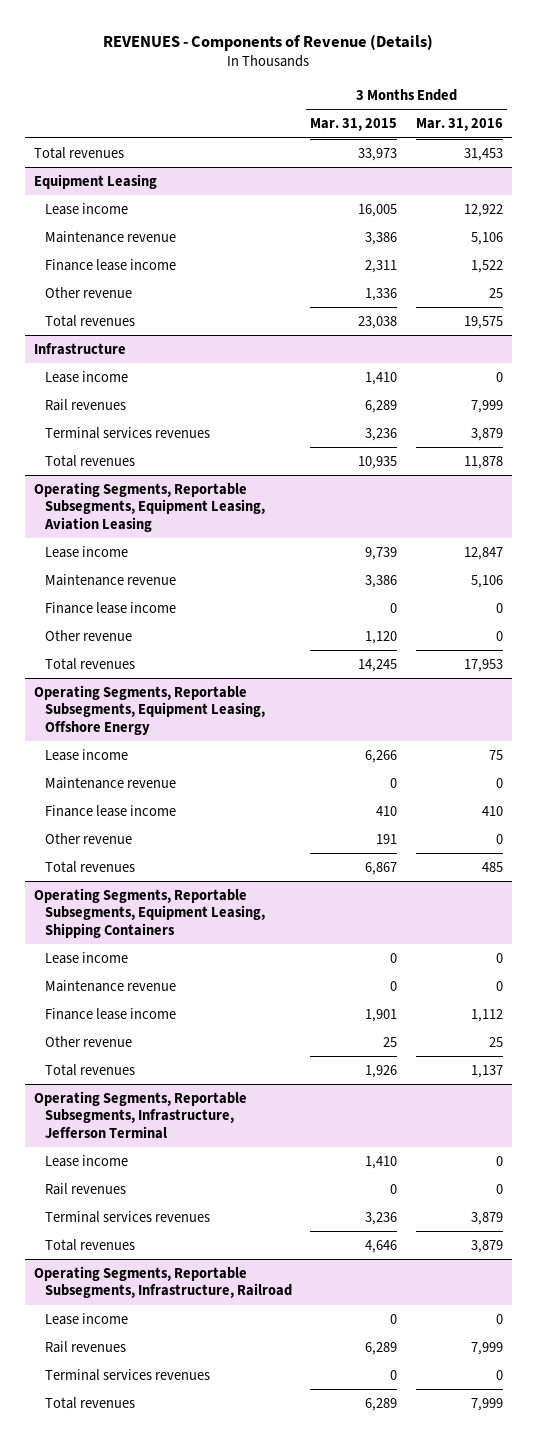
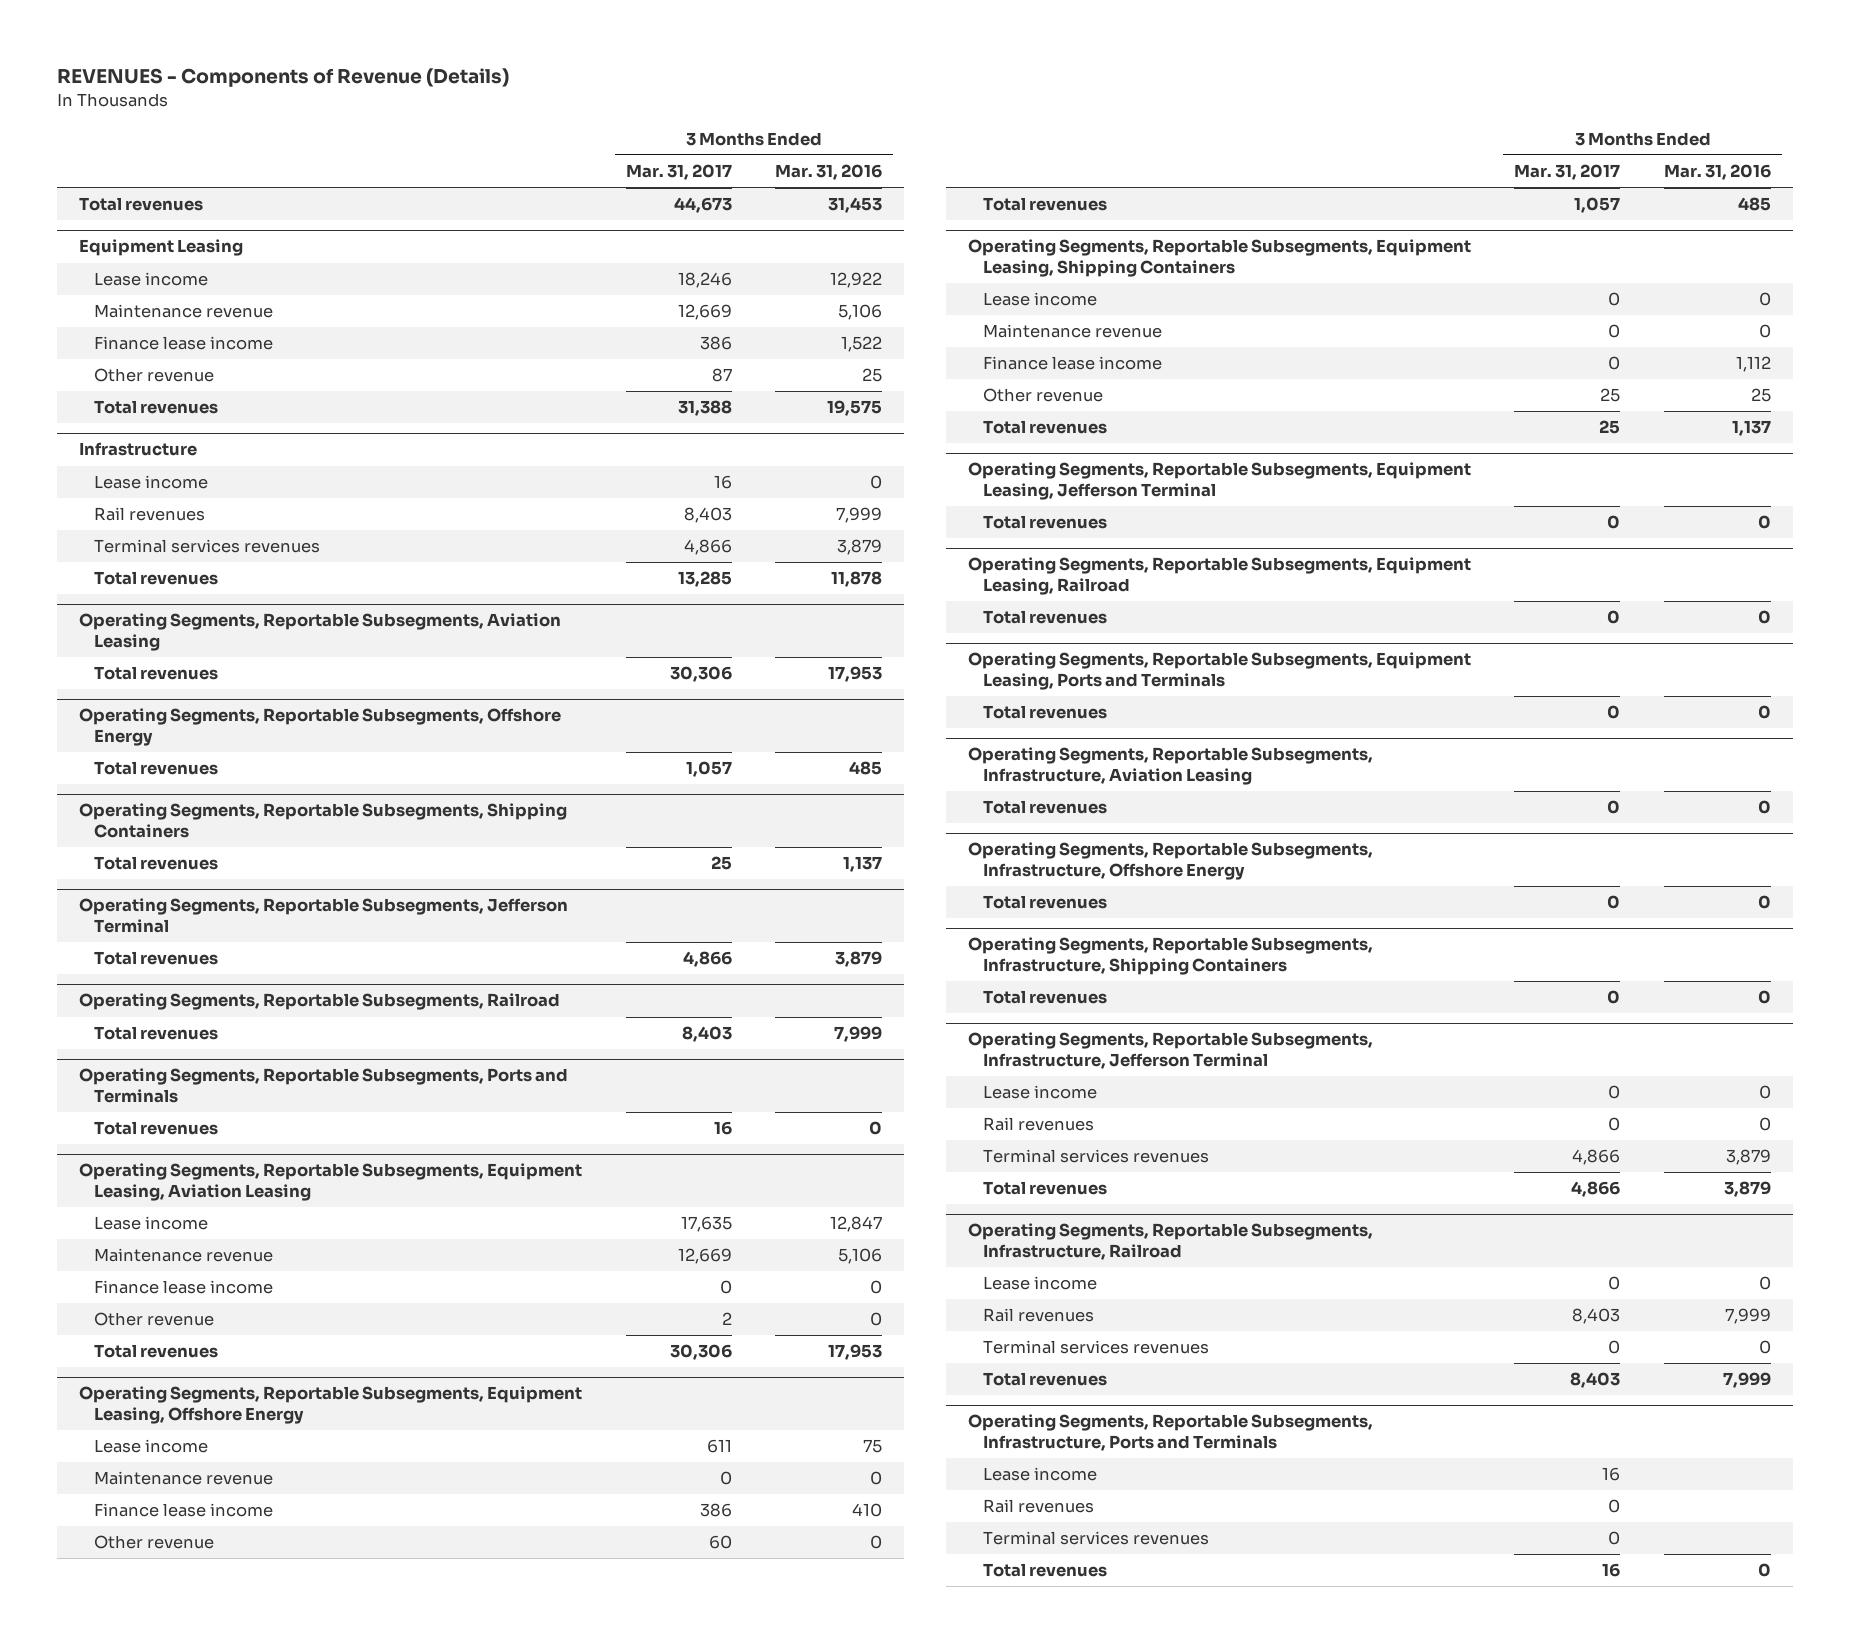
[310,118,398,132] Mar. 31, 2015 -> none
none -> [625,164,732,181] Mar. 31, 2017
none -> [78,613,561,651] Operating Segments, Reportable Subsegments, Aviation Leasing
none -> [94,666,219,681] Total revenues
none -> [78,708,561,746] Operating Segments, Reportable Subsegments, Offshore Energy
none -> [94,761,219,776] Total revenues
none -> [78,803,567,838] Operating Segments, Reportable Subsegments, Shipping Containers
none -> [94,856,219,871] Total revenues
none -> [78,898,568,933] Operating Segments, Reportable Subsegments, Jefferson Terminal
none -> [94,951,219,966] Total revenues
none -> [78,993,560,1011] Operating Segments, Reportable Subsegments, Railroad
none -> [94,1026,219,1041] Total revenues
none -> [78,1068,568,1103] Operating Segments, Reportable Subsegments, Ports and Terminals
none -> [94,1121,219,1136] Total revenues
none -> [967,462,1471,500] Operating Segments, Reportable Subsegments, Equipment Leasing, Jefferson Terminal
none -> [982,515,1107,530] Total revenues
none -> [967,557,1471,595] Operating Segments, Reportable Subsegments, Equipment Leasing, Railroad
none -> [982,610,1107,625] Total revenues
none -> [967,652,1471,690] Operating Segments, Reportable Subsegments, Equipment Leasing, Ports and Terminals
none -> [982,705,1107,720] Total revenues
none -> [967,747,1373,785] Operating Segments, Reportable Subsegments, Infrastructure, Aviation Leasing
none -> [982,800,1107,815] Total revenues
none -> [967,842,1373,880] Operating Segments, Reportable Subsegments, Infrastructure, Offshore Energy
none -> [982,895,1107,910] Total revenues
none -> [967,937,1373,975] Operating Segments, Reportable Subsegments, Infrastructure, Shipping Containers
none -> [982,990,1107,1005] Total revenues
none -> [967,1414,1373,1451] Operating Segments, Reportable Subsegments, Infrastructure, Ports and Terminals
none -> [982,1467,1097,1482] Lease income
none -> [982,1499,1094,1514] Rail revenues
none -> [982,1531,1209,1546] Terminal services revenues
none -> [982,1563,1107,1578] Total revenues

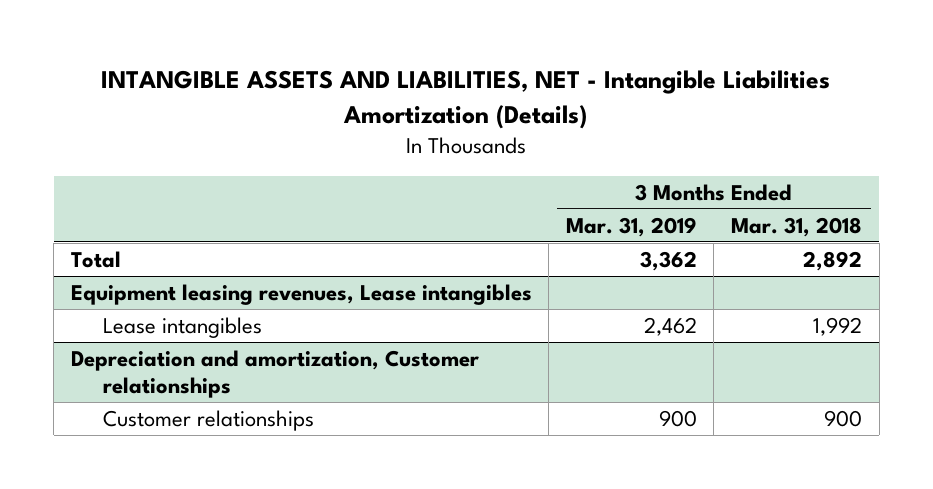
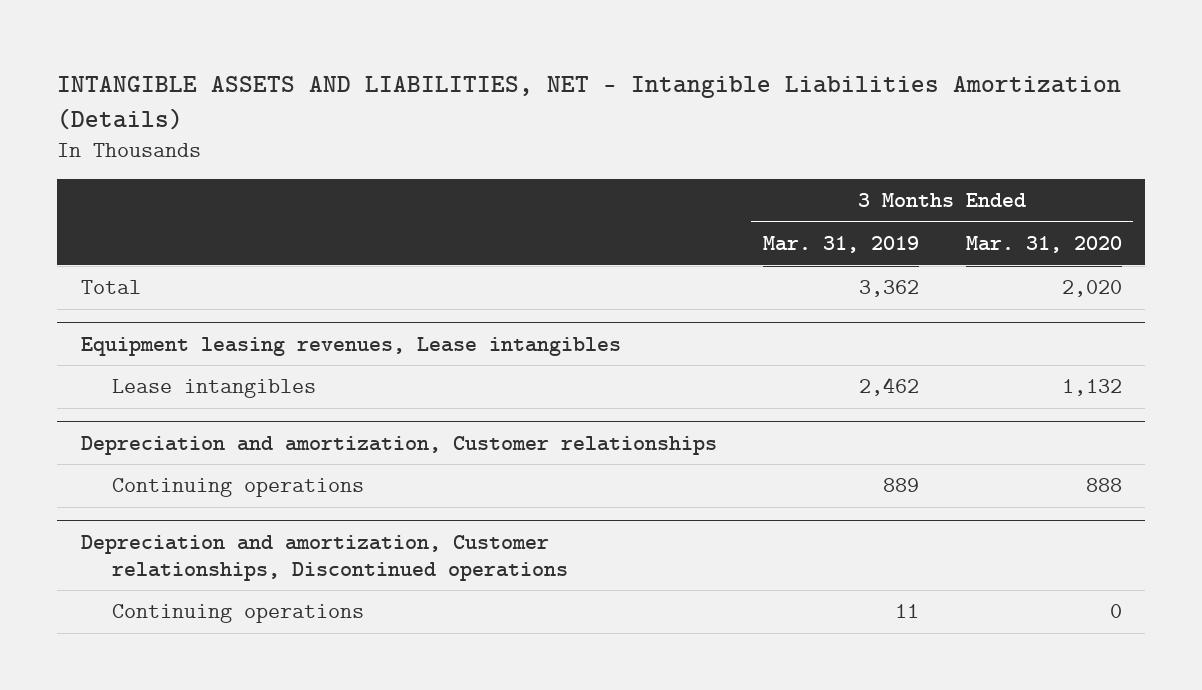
[731,216,863,237] Mar. 31, 2018 -> none
none -> [965,235,1122,253] Mar. 31, 2020
[103,409,315,431] Customer relationships -> none
none -> [111,478,364,498] Continuing operations
none -> [80,534,568,581] Depreciation and amortization, Customer relationships, Discontinued operations
none -> [111,604,364,624] Continuing operations

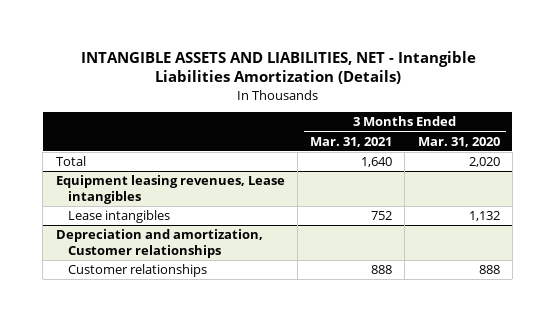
[763,235,920,253] Mar. 31, 2019 -> none
none -> [310,136,393,147] Mar. 31, 2021
[80,534,568,581] Depreciation and amortization, Customer relationships, Discontinued operations -> none
[111,604,364,624] Continuing operations -> none
[111,478,364,498] Continuing operations -> [67,264,207,278] Customer relationships

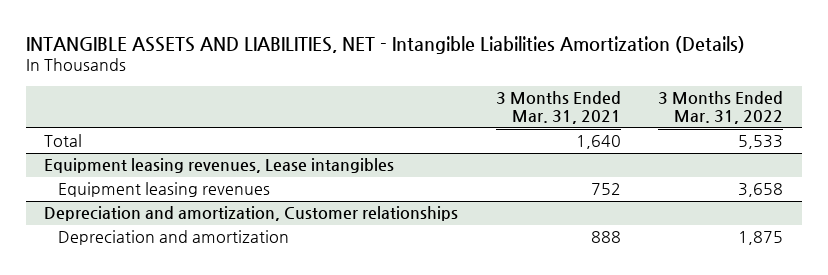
[417,136,500,147] Mar. 31, 2020 -> none
none -> [658,91,784,125] 3 Months Ended Mar. 31, 2022
[67,210,170,224] Lease intangibles -> [57,182,270,198] Equipment leasing revenues
[67,264,207,278] Customer relationships -> [57,230,289,246] Depreciation and amortization

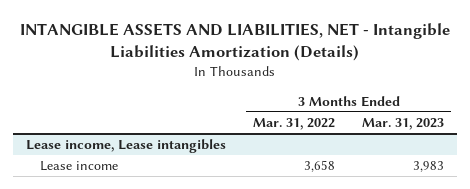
[495,91,621,125] 3 Months Ended Mar. 31, 2021 -> none
none -> [361,118,444,131] Mar. 31, 2023
[44,134,83,148] Total -> none
[44,158,395,174] Equipment leasing revenues, Lease intangibles -> none
[44,206,459,222] Depreciation and amortization, Customer relationships -> none
[57,230,289,246] Depreciation and amortization -> none
none -> [26,139,227,154] Lease income, Lease intangibles
[57,182,270,198] Equipment leasing revenues -> [39,161,118,172] Lease income

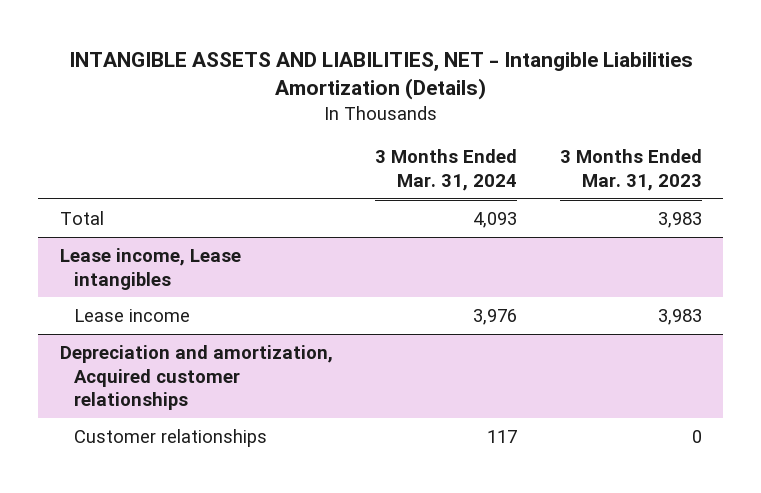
[253,118,336,131] Mar. 31, 2022 -> none
none -> [375,149,518,191] 3 Months Ended Mar. 31, 2024
none -> [59,210,104,225] Total
none -> [59,344,333,411] Depreciation and amortization, Acquired customer relationships
none -> [73,428,267,447] Customer relationships

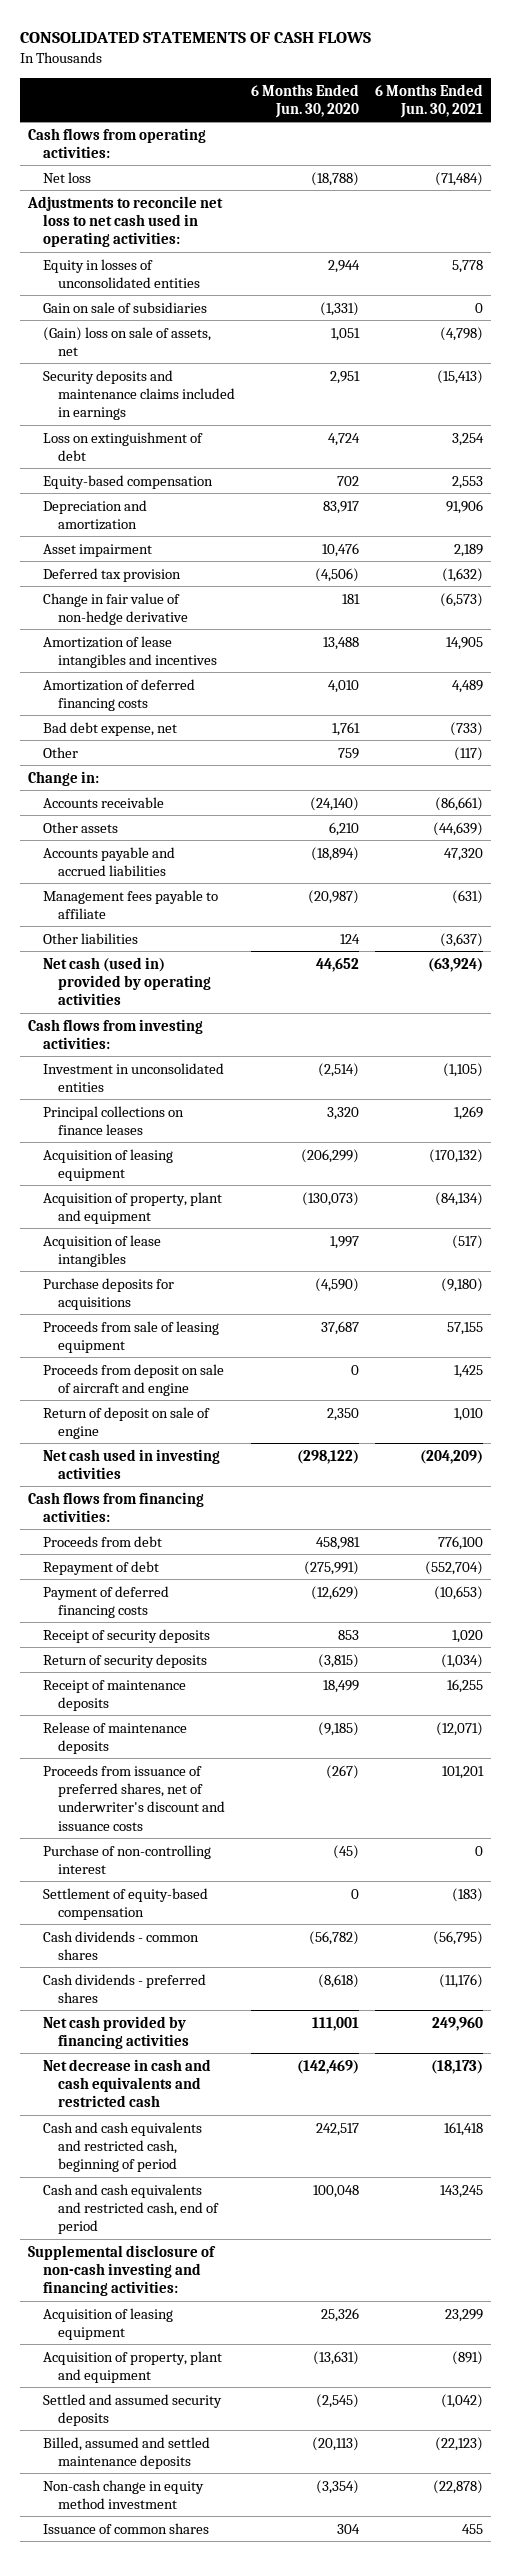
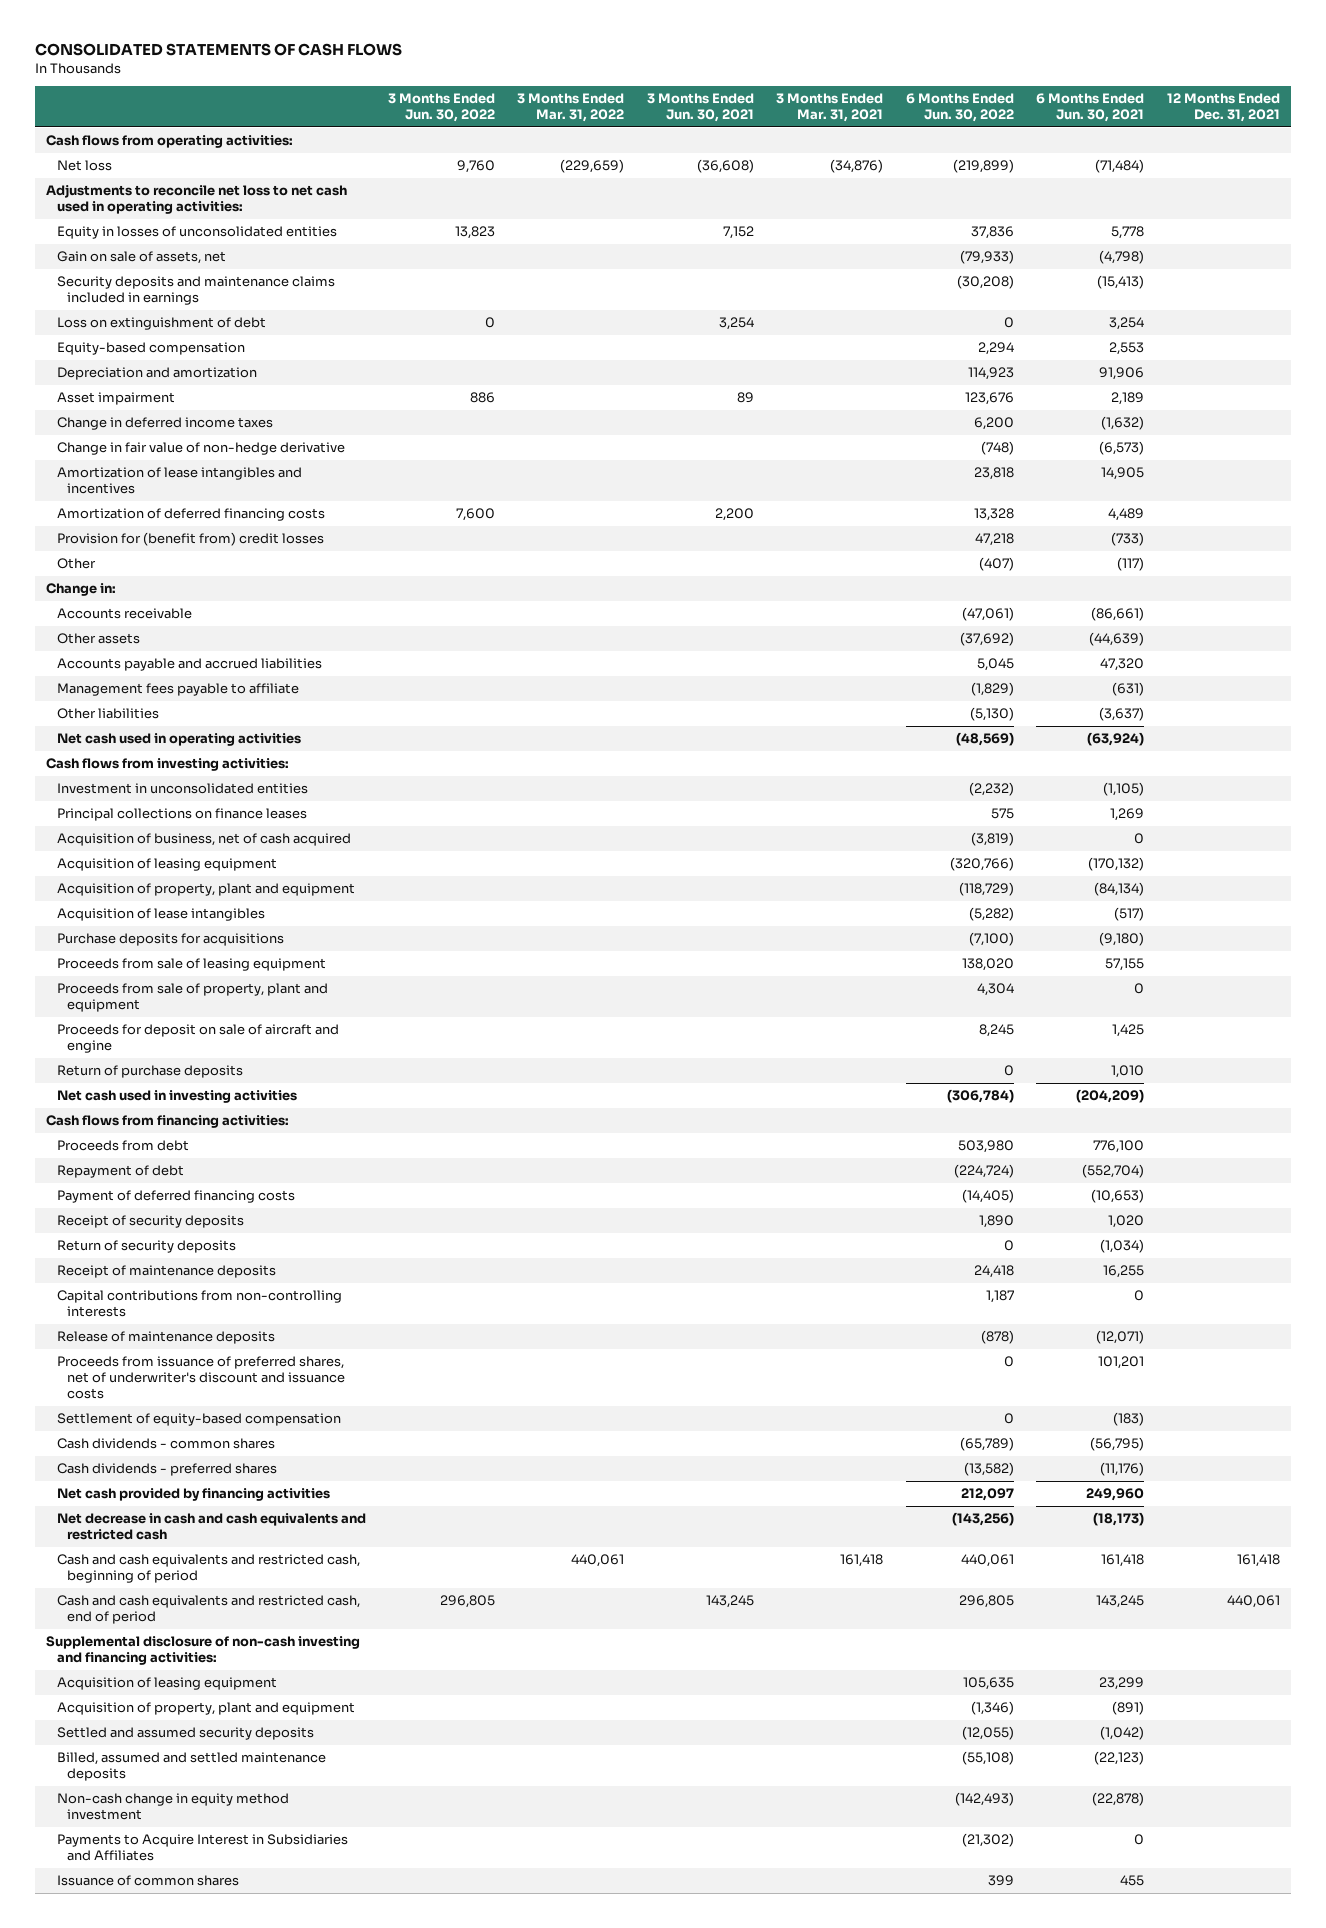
[250,83,359,118] 6 Months Ended Jun. 30, 2020 -> none
none -> [388,92,496,122] 3 Months Ended Jun. 30, 2022
none -> [517,92,625,122] 3 Months Ended Mar. 31, 2022
none -> [646,92,754,122] 3 Months Ended Jun. 30, 2021
none -> [776,92,884,122] 3 Months Ended Mar. 31, 2021
none -> [905,92,1014,122] 6 Months Ended Jun. 30, 2022
none -> [1166,92,1280,122] 12 Months Ended Dec. 31, 2021
[42,301,207,313] Gain on sale of subsidiaries -> none
[42,326,211,356] (Gain) loss on sale of assets, net -> [56,251,226,265] Gain on sale of assets, net
[42,567,181,582] Deferred tax provision -> [56,417,273,431] Change in deferred income taxes
[42,721,177,736] Bad debt expense, net -> [56,532,324,547] Provision for (benefit from) credit losses
[42,956,211,1006] Net cash (used in) provided by operating activities -> [56,733,301,747] Net cash used in operating activities
none -> [56,833,351,847] Acquisition of business, net of cash acquired
none -> [56,983,328,1013] Proceeds from sale of property, plant and equipment
[42,1363,224,1396] Proceeds from deposit on sale of aircraft and engine -> [56,1024,339,1054] Proceeds for deposit on sale of aircraft and engine
[42,1406,210,1439] Return of deposit on sale of engine -> [56,1065,243,1079] Return of purchase deposits
none -> [56,1290,342,1318] Capital contributions from non-controlling interests
[42,1844,211,1874] Purchase of non-controlling interest -> none
none -> [56,1834,348,1862] Payments to Acquire Interest in Subsidiaries and Affiliates

